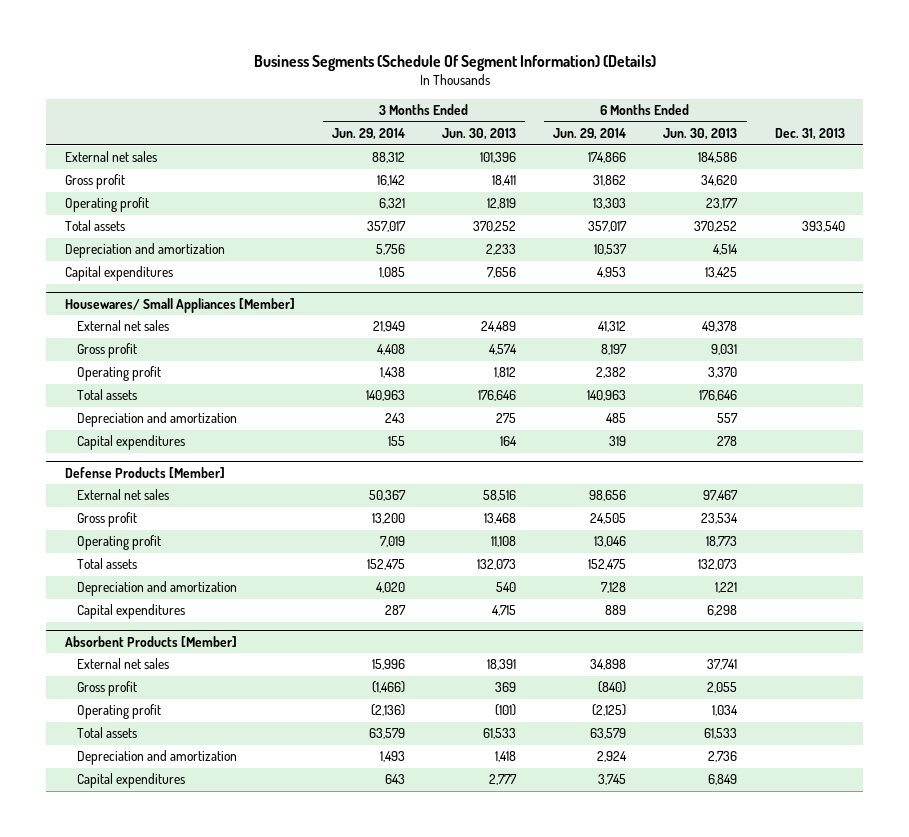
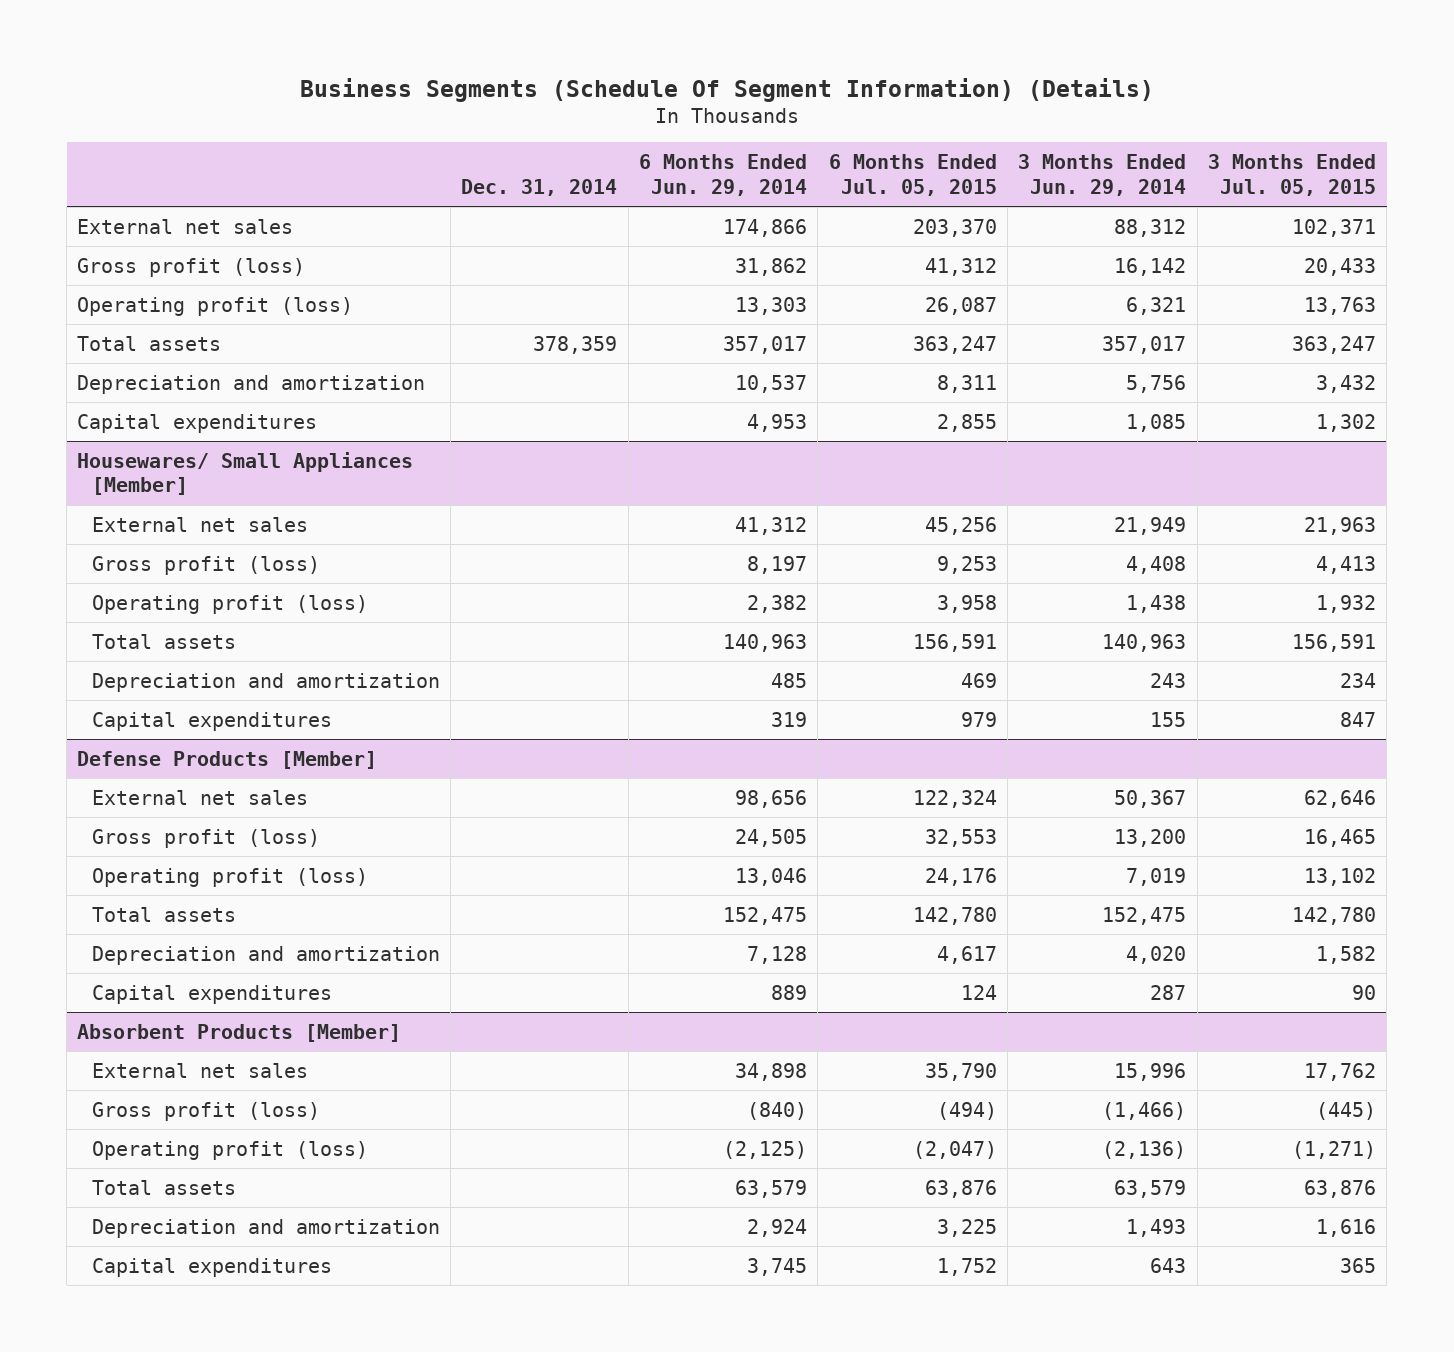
[442,128,517,141] Jun. 30, 2013 -> none
[663,128,738,141] Jun. 30, 2013 -> none
[774,128,845,141] Dec. 31, 2013 -> none
none -> [461,178,618,196] Dec. 31, 2014
none -> [828,154,997,196] 6 Months Ended Jul. 05, 2015
none -> [1208,154,1377,196] 3 Months Ended Jul. 05, 2015
[64,174,125,190] Gross profit -> [77,257,306,277] Gross profit (loss)
[64,197,149,213] Operating profit -> [77,296,354,316] Operating profit (loss)
[77,343,138,359] Gross profit -> [91,555,320,575] Gross profit (loss)
[77,366,162,382] Operating profit -> [91,594,368,614] Operating profit (loss)
[77,512,138,528] Gross profit -> [91,828,320,848] Gross profit (loss)
[77,535,162,551] Operating profit -> [91,867,368,887] Operating profit (loss)
[77,681,138,697] Gross profit -> [91,1101,320,1121] Gross profit (loss)
[77,704,162,720] Operating profit -> [91,1140,368,1160] Operating profit (loss)

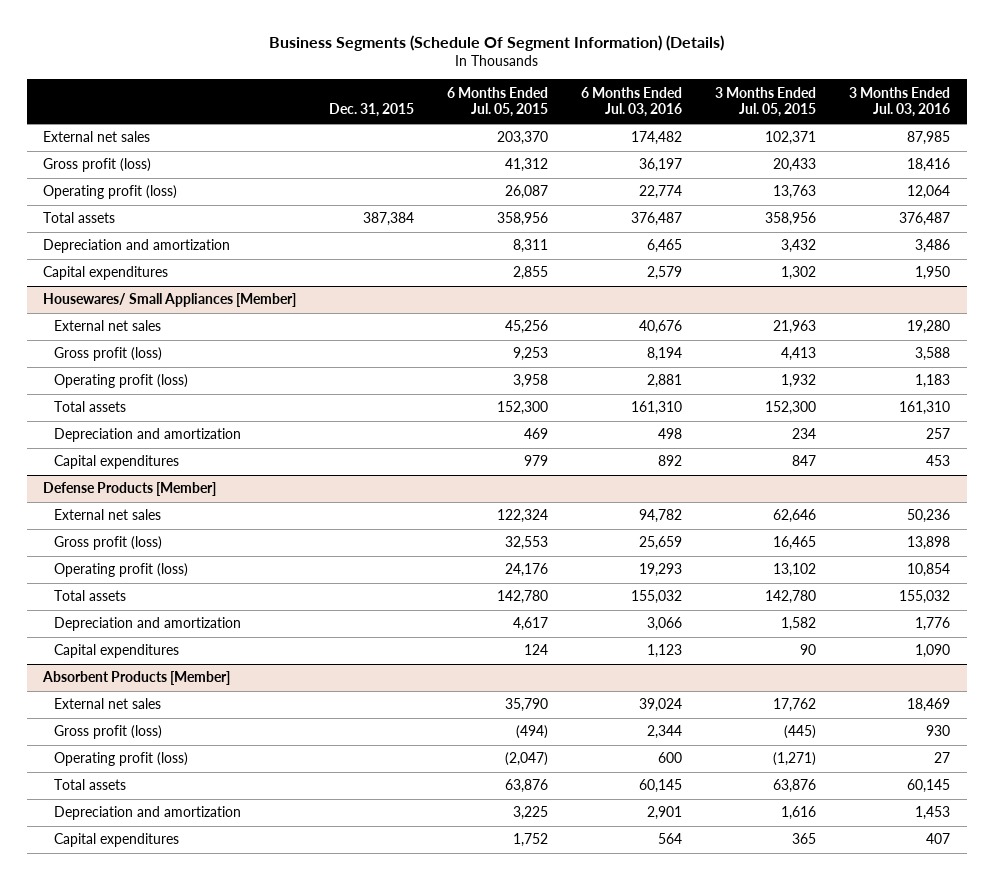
[461,178,618,196] Dec. 31, 2014 -> none
[639,154,808,196] 6 Months Ended Jun. 29, 2014 -> none
[1018,154,1187,196] 3 Months Ended Jun. 29, 2014 -> none
none -> [329,103,415,118] Dec. 31, 2015
none -> [581,86,683,118] 6 Months Ended Jul. 03, 2016
none -> [849,86,951,118] 3 Months Ended Jul. 03, 2016
[912,335,997,354] 363,247 -> [497,212,549,227] 358,956
[1292,335,1377,354] 363,247 -> [765,212,817,227] 358,956
[912,633,997,652] 156,591 -> [497,401,549,416] 152,300
[1292,633,1377,652] 156,591 -> [765,401,817,416] 152,300

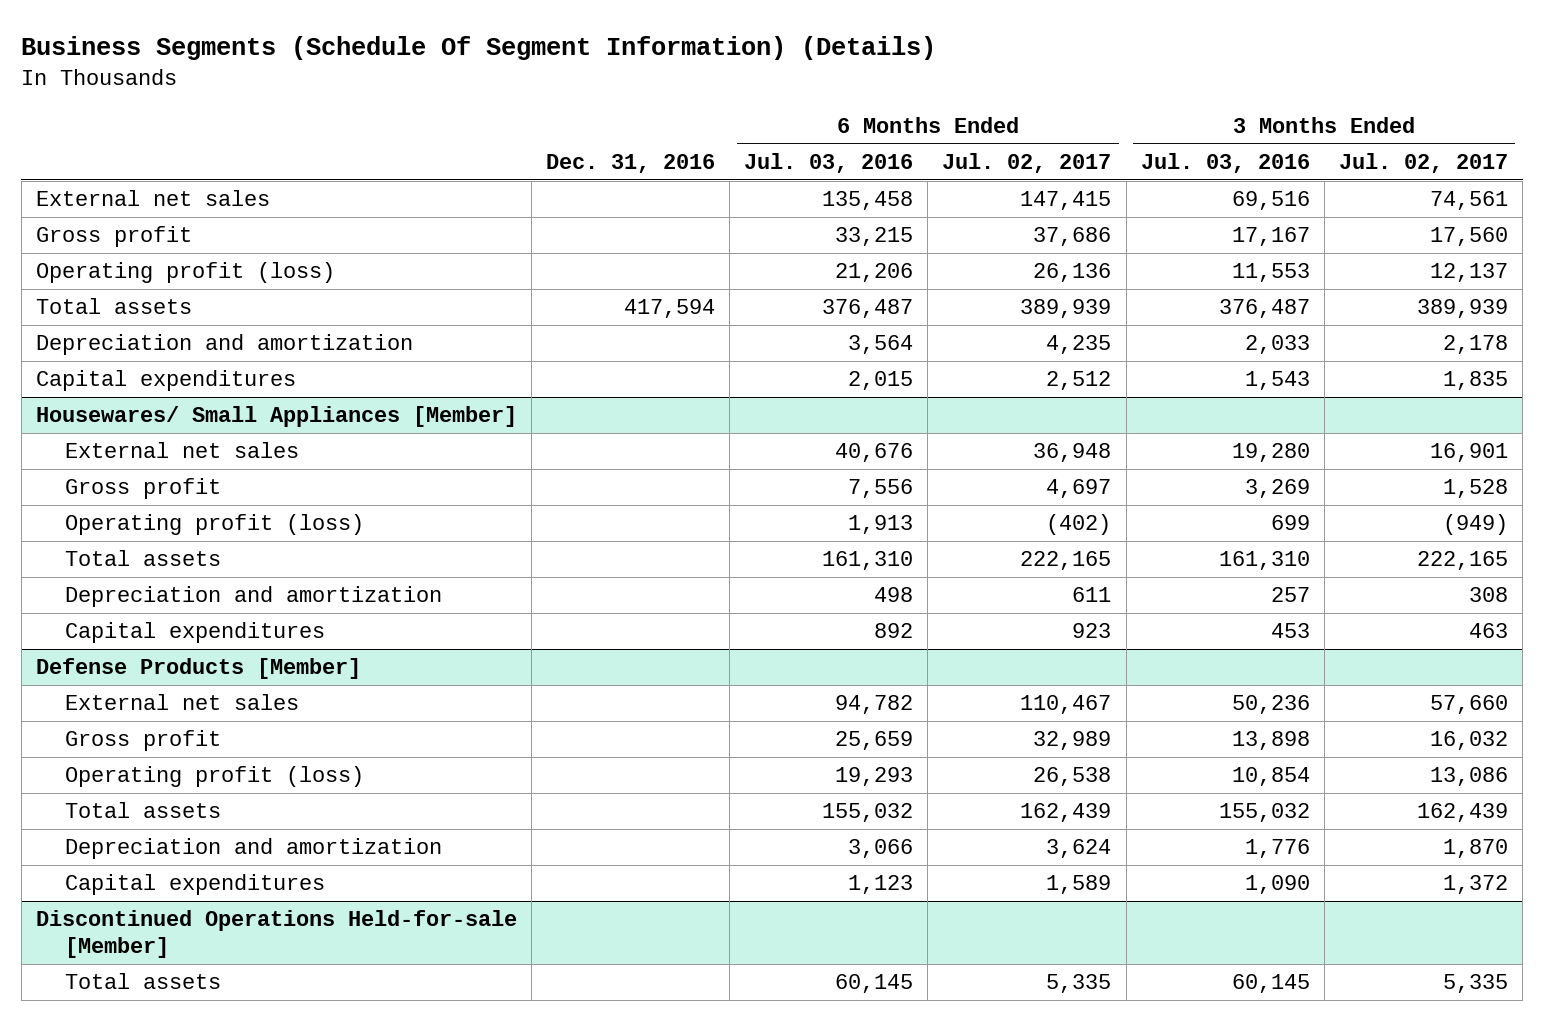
[329,103,415,118] Dec. 31, 2015 -> none
[447,86,549,118] 6 Months Ended Jul. 05, 2015 -> none
[715,86,817,118] 3 Months Ended Jul. 05, 2015 -> none
none -> [545,154,715,174] Dec. 31, 2016
none -> [942,153,1112,174] Jul. 02, 2017
none -> [1338,153,1508,174] Jul. 02, 2017
[631,131,683,146] 174,482 -> [822,191,914,211] 135,458
[907,131,951,146] 87,985 -> [1231,191,1310,211] 69,516
[43,158,152,173] Gross profit (loss) -> [35,226,192,248] Gross profit
[639,158,683,173] 36,197 -> [835,227,914,247] 33,215
[907,158,951,173] 18,416 -> [1231,227,1310,247] 17,167
[639,185,683,200] 22,774 -> [835,263,914,283] 21,206
[907,185,951,200] 12,064 -> [1231,263,1310,283] 11,553
[647,239,683,254] 6,465 -> [848,335,914,355] 3,564
[915,239,951,254] 3,486 -> [1244,335,1310,355] 2,033
[647,266,683,281] 2,579 -> [848,371,914,391] 2,015
[915,266,951,281] 1,950 -> [1244,371,1310,391] 1,543
[54,347,163,362] Gross profit (loss) -> [64,478,221,500] Gross profit
[647,347,683,362] 8,194 -> [848,479,914,499] 7,556
[915,347,951,362] 3,588 -> [1244,479,1310,499] 3,269
[647,374,683,389] 2,881 -> [848,515,914,535] 1,913
[915,374,951,389] 1,183 -> [1270,515,1310,531] 699
[54,536,163,551] Gross profit (loss) -> [64,730,221,752] Gross profit
[42,671,231,686] Absorbent Products [Member] -> none
[54,698,162,710] External net sales -> none
[54,725,163,740] Gross profit (loss) -> none
[54,752,189,767] Operating profit (loss) -> none
none -> [35,910,517,959] Discontinued Operations Held-for-sale [Member]
[54,806,242,821] Depreciation and amortization -> none
[54,833,180,848] Capital expenditures -> none

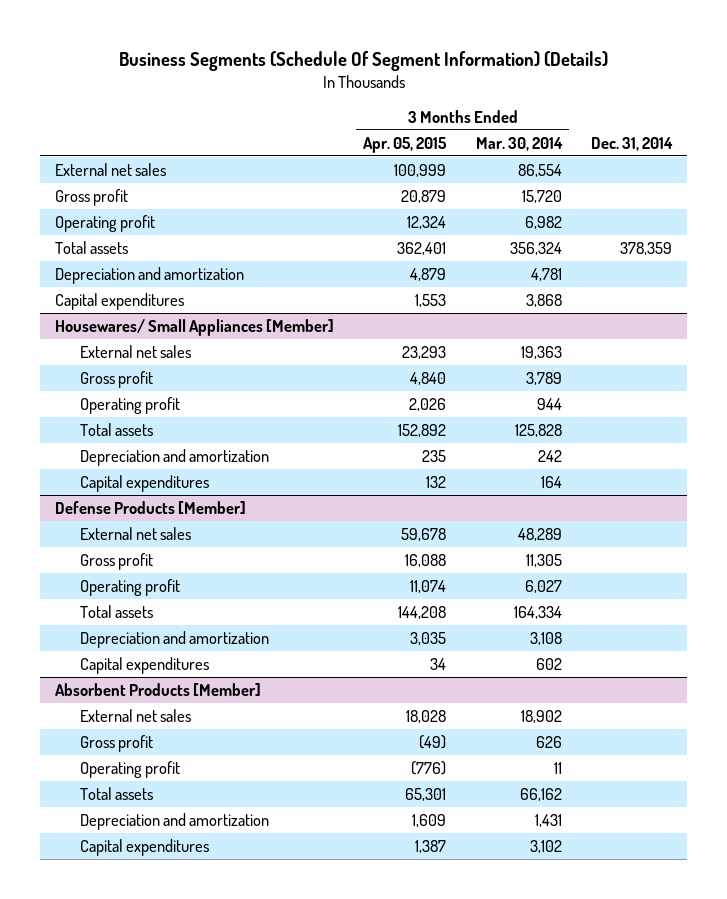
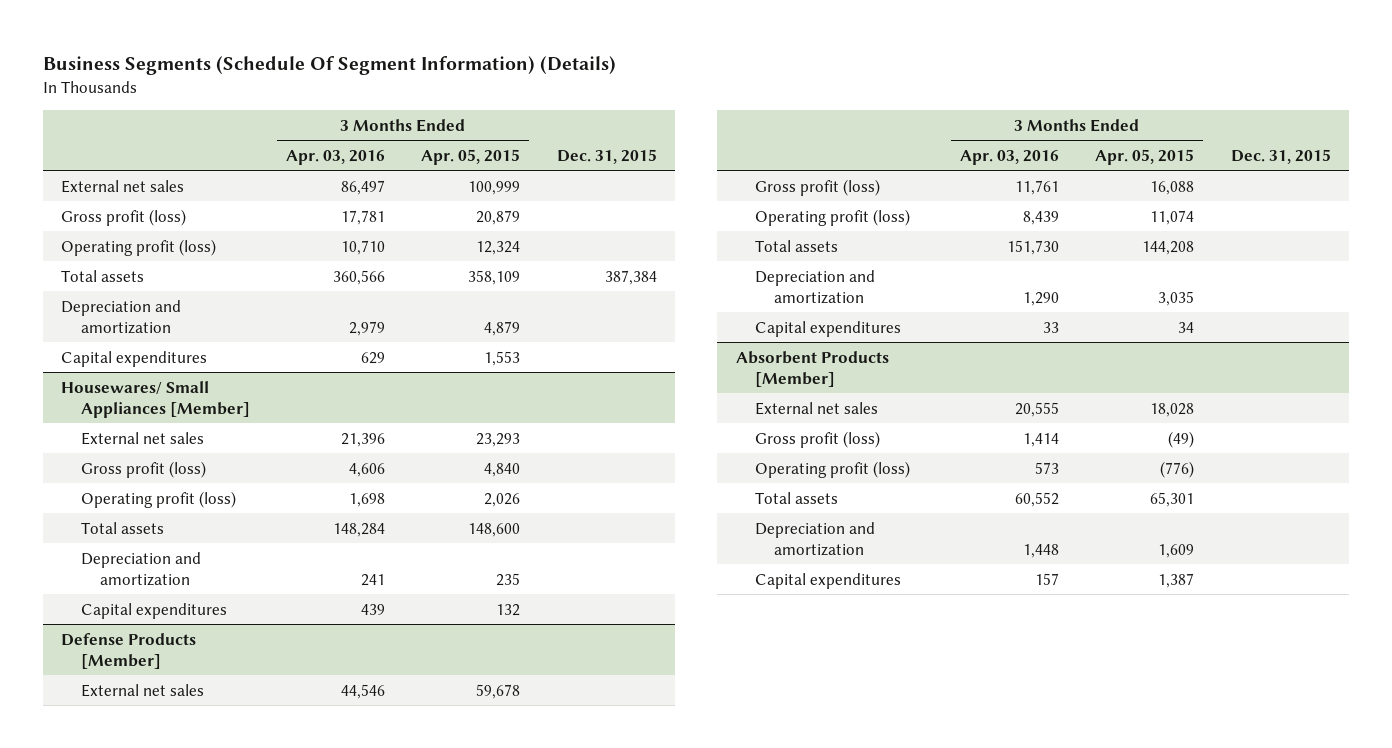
[475,136,563,151] Mar. 30, 2014 -> none
[590,136,673,151] Dec. 31, 2014 -> none
none -> [285,149,385,165] Apr. 03, 2016
none -> [556,148,657,164] Dec. 31, 2015
[55,188,129,206] Gross profit -> [61,208,187,226] Gross profit (loss)
[55,214,156,232] Operating profit -> [61,238,217,256] Operating profit (loss)
[397,241,447,255] 362,401 -> [468,269,521,285] 358,109
[79,370,153,388] Gross profit -> [80,460,206,478] Gross profit (loss)
[79,396,180,414] Operating profit -> [80,490,236,508] Operating profit (loss)
[398,423,447,437] 152,892 -> [468,522,521,537] 148,600
[79,552,153,570] Gross profit -> [754,178,880,196] Gross profit (loss)
[79,578,180,596] Operating profit -> [754,208,910,226] Operating profit (loss)
[79,734,153,752] Gross profit -> [754,430,880,448] Gross profit (loss)
[79,760,180,778] Operating profit -> [754,460,910,478] Operating profit (loss)

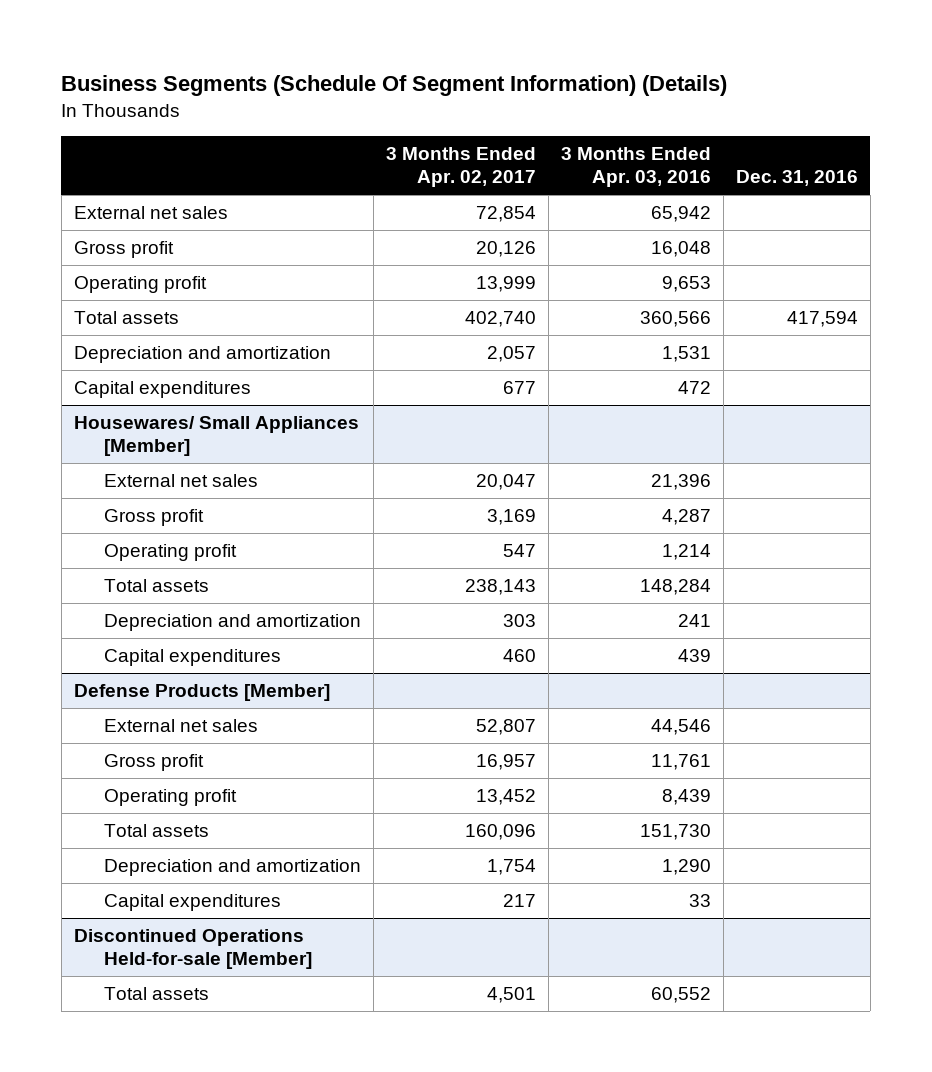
[421,148,521,165] Apr. 05, 2015 -> none
[556,148,657,164] Dec. 31, 2015 -> none
none -> [385,147,536,188] 3 Months Ended Apr. 02, 2017
none -> [735,170,858,187] Dec. 31, 2016
[340,179,385,195] 86,497 -> [650,206,711,223] 65,942
[61,208,187,226] Gross profit (loss) -> [73,241,174,259] Gross profit
[340,209,385,225] 17,781 -> [650,241,711,258] 16,048
[61,238,217,256] Operating profit (loss) -> [73,276,207,294] Operating profit
[340,239,385,255] 10,710 -> [661,276,711,293] 9,653
[348,320,385,336] 2,979 -> [661,346,711,363] 1,531
[360,351,385,364] 629 -> [677,381,711,395] 472
[80,460,206,478] Gross profit (loss) -> [103,509,204,527] Gross profit
[348,462,385,477] 4,606 -> [661,509,711,526] 4,287
[80,490,236,508] Operating profit (loss) -> [103,544,237,562] Operating profit
[348,492,385,507] 1,698 -> [661,544,711,561] 1,214
[754,178,880,196] Gross profit (loss) -> [103,754,204,772] Gross profit
[754,208,910,226] Operating profit (loss) -> [103,789,237,807] Operating profit
[735,350,889,387] Absorbent Products [Member] -> none
[754,401,878,415] External net sales -> none
[754,430,880,448] Gross profit (loss) -> none
[754,460,910,478] Operating profit (loss) -> none
none -> [73,929,312,970] Discontinued Operations Held-for-sale [Member]
[754,521,875,556] Depreciation and amortization -> none
[754,572,901,589] Capital expenditures -> none

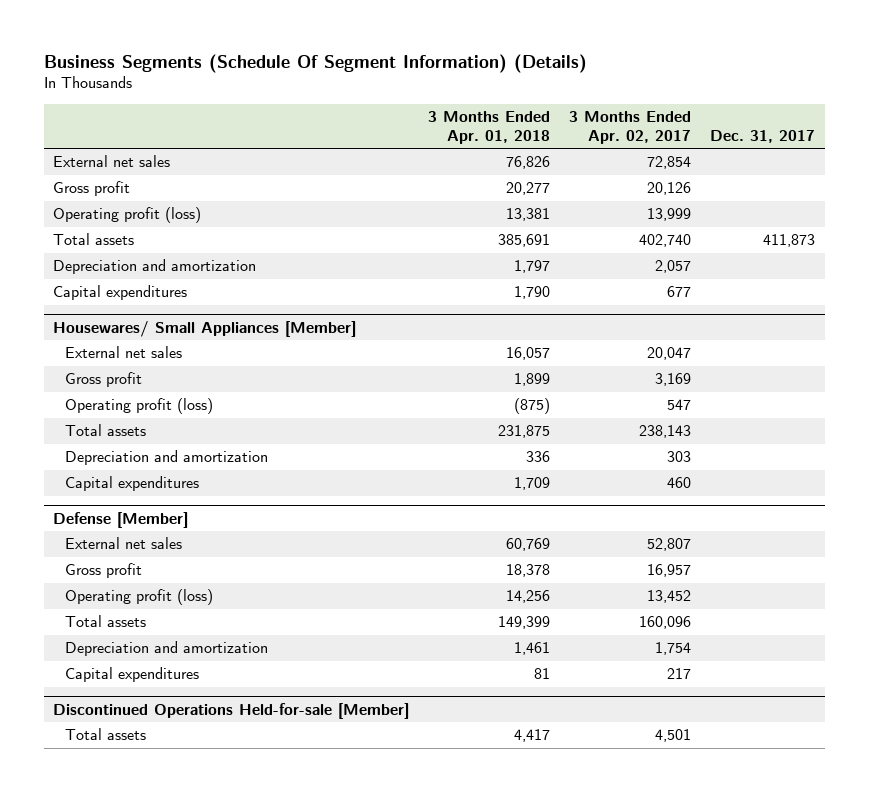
[560,147,711,188] 3 Months Ended Apr. 03, 2016 -> none
[735,170,858,187] Dec. 31, 2016 -> none
none -> [428,111,551,144] 3 Months Ended Apr. 01, 2018
none -> [710,129,816,143] Dec. 31, 2017
[73,276,207,294] Operating profit -> [53,207,202,224] Operating profit (loss)
[103,544,237,562] Operating profit -> [65,398,214,415] Operating profit (loss)
[73,684,330,702] Defense Products [Member] -> [53,511,189,528] Defense [Member]
[103,789,237,807] Operating profit -> [65,589,214,606] Operating profit (loss)

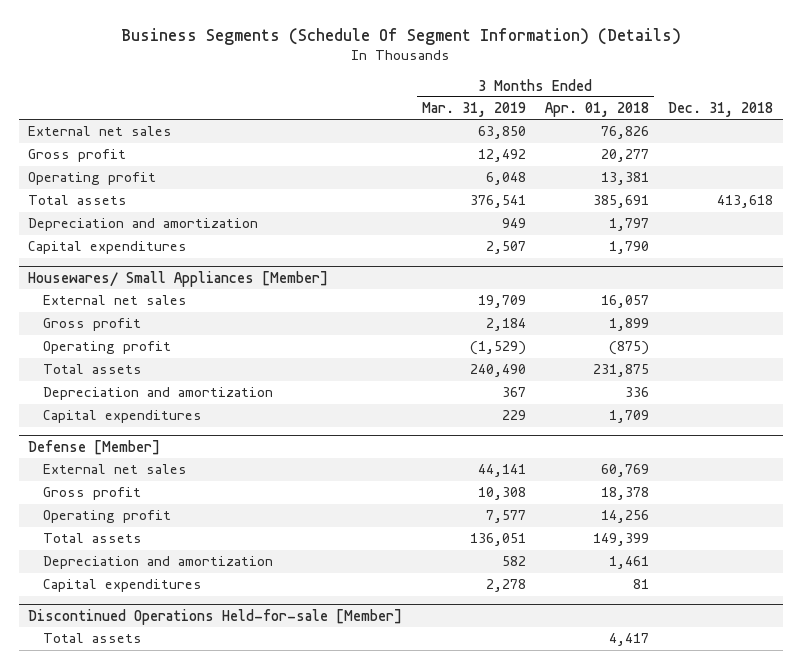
[569,111,692,144] 3 Months Ended Apr. 02, 2017 -> none
[710,129,816,143] Dec. 31, 2017 -> none
none -> [421,102,526,118] Mar. 31, 2019
none -> [668,102,774,118] Dec. 31, 2018
[53,207,202,224] Operating profit (loss) -> [28,172,157,186] Operating profit
[65,398,214,415] Operating profit (loss) -> [43,341,172,355] Operating profit
[65,589,214,606] Operating profit (loss) -> [43,510,172,524] Operating profit

